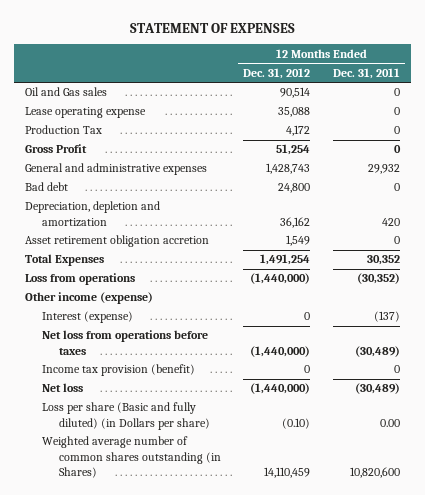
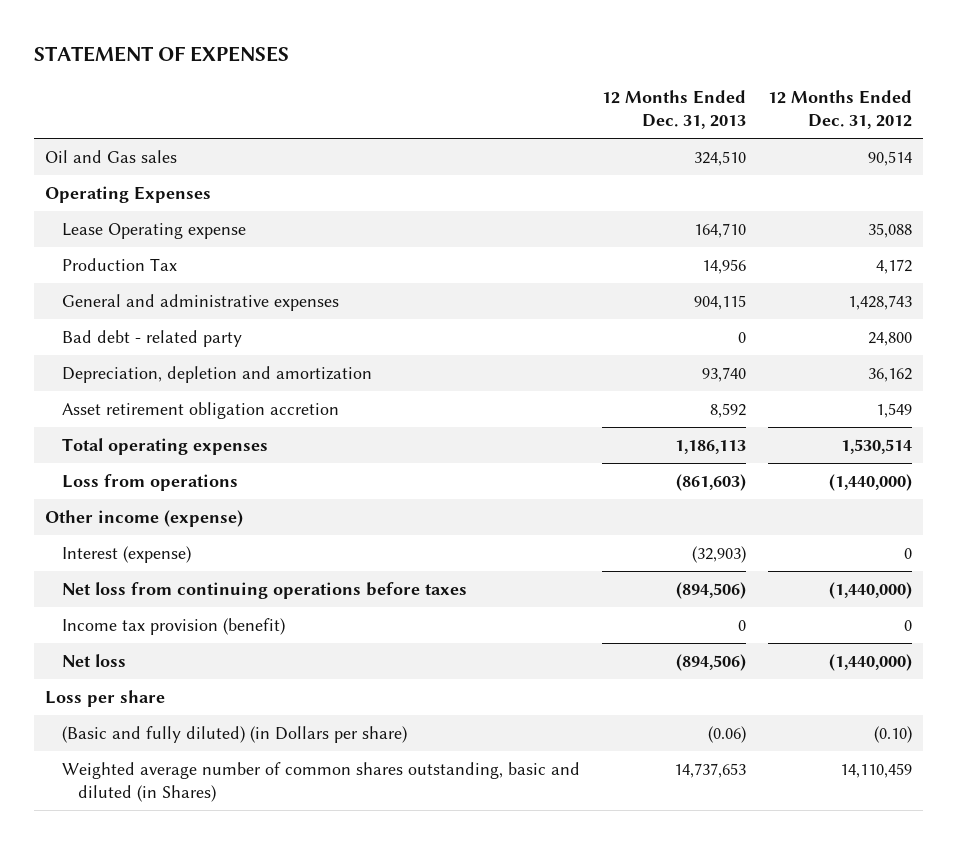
[332,67,400,79] Dec. 31, 2011 -> none
none -> [601,90,746,130] 12 Months Ended Dec. 31, 2013
none -> [44,185,211,203] Operating Expenses
[25,107,147,119] Lease operating expense -> [61,222,246,239] Lease Operating expense
[25,144,88,154] Gross Profit -> none
[25,182,69,192] Bad debt -> [61,329,242,347] Bad debt - related party
[25,254,105,267] Total Expenses -> [61,437,268,455] Total operating expenses
[260,254,311,266] 1,491,254 -> [840,438,912,454] 1,530,514
[42,330,209,355] Net loss from operations before taxes -> [61,581,467,599] Net loss from continuing operations before taxes
none -> [44,689,165,707] Loss per share
[42,402,211,430] Loss per share (Basic and fully diluted) (in Dollars per share) -> [61,725,407,743] (Basic and fully diluted) (in Dollars per share)
[42,436,222,478] Weighted average number of common shares outstanding (in Shares) -> [61,761,580,802] Weighted average number of common shares outstanding, basic and diluted (in Shares)

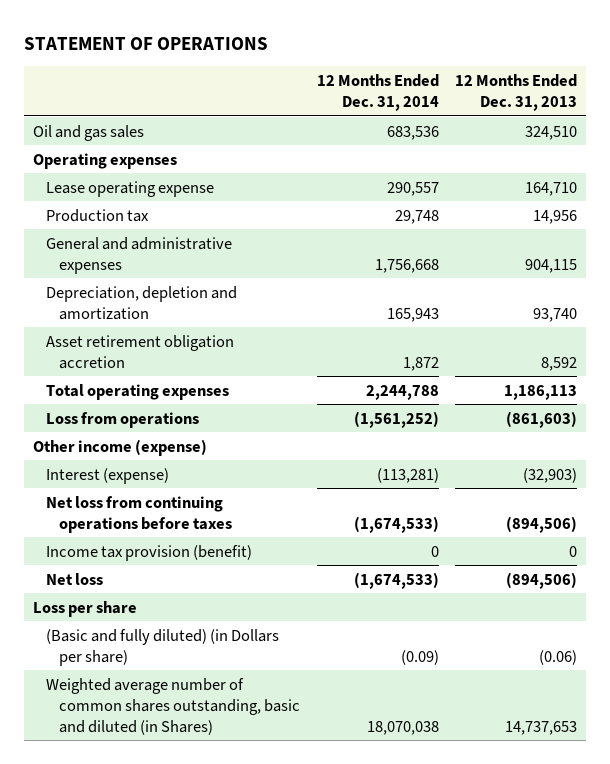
[33,46,289,63] STATEMENT OF EXPENSES -> [24,36,269,50] STATEMENT OF OPERATIONS
[767,90,912,130] 12 Months Ended Dec. 31, 2012 -> none
none -> [316,74,439,112] 12 Months Ended Dec. 31, 2014
[44,149,177,163] Oil and Gas sales -> [32,124,144,141] Oil and gas sales
[44,185,211,203] Operating Expenses -> [32,152,177,169] Operating expenses
[61,222,246,239] Lease Operating expense -> [45,180,214,197] Lease operating expense
[61,257,177,271] Production Tax -> [45,208,149,222] Production tax
[61,329,242,347] Bad debt - related party -> none

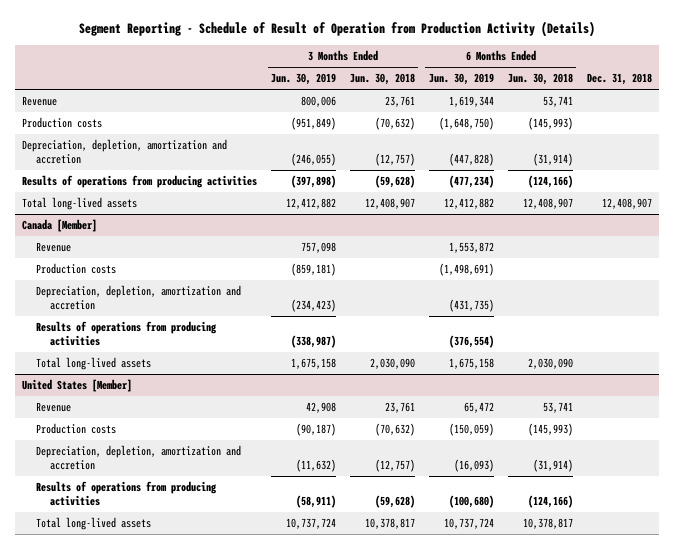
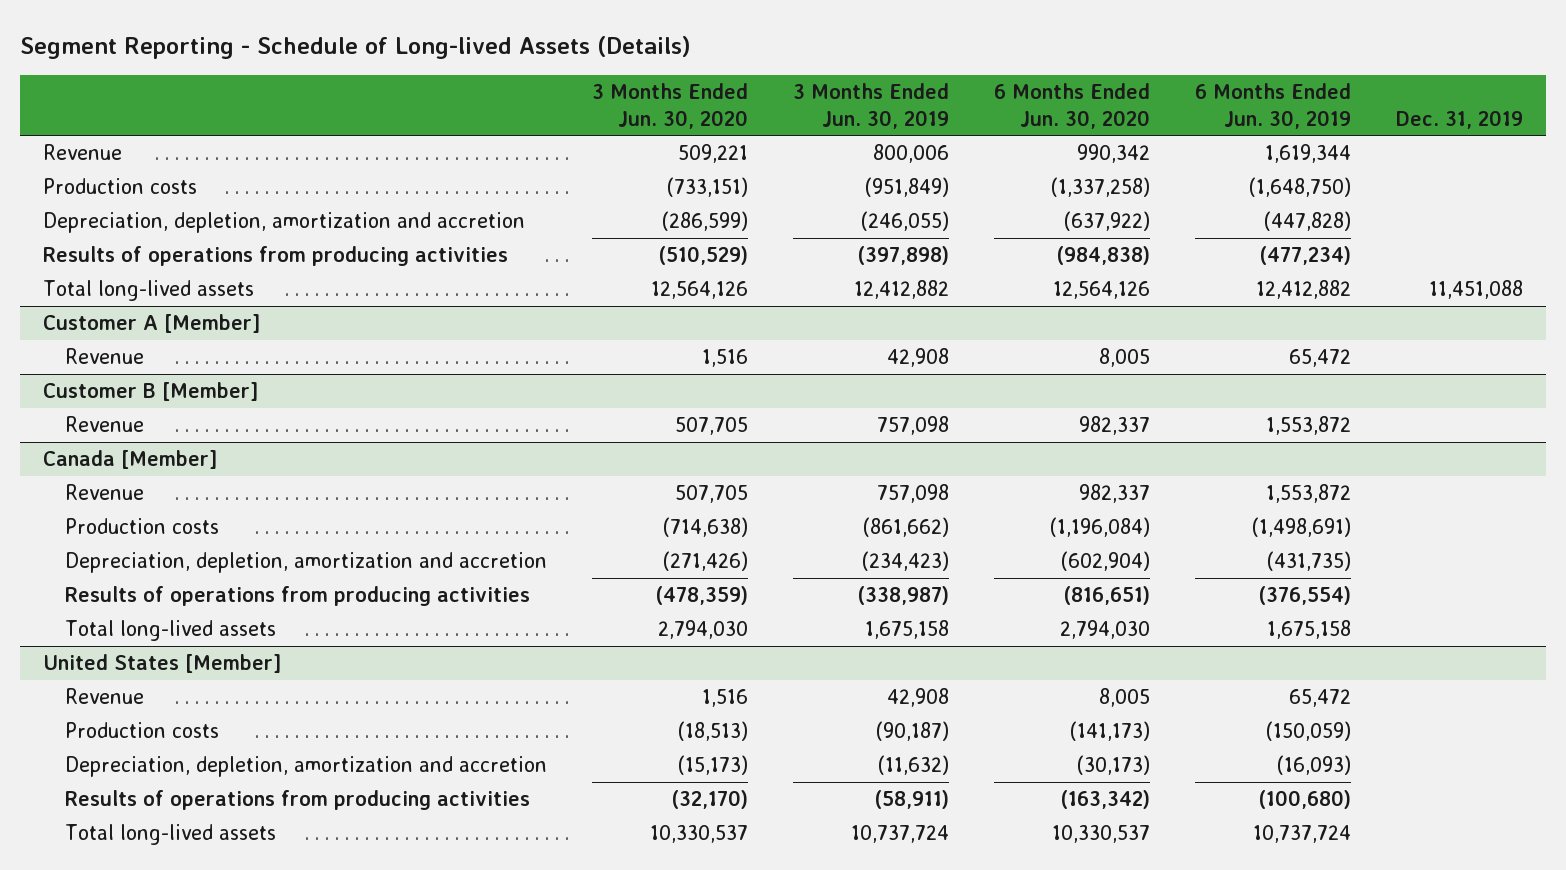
[78,21,595,38] Segment Reporting - Schedule of Result of Operation from Production Activity (Details) -> [20,35,692,59] Segment Reporting - Schedule of Long-lived Assets (Details)
[349,73,415,86] Jun. 30, 2018 -> none
[507,73,573,86] Jun. 30, 2018 -> none
[586,73,652,86] Dec. 31, 2018 -> none
none -> [591,83,748,129] 3 Months Ended Jun. 30, 2020
none -> [993,83,1150,129] 6 Months Ended Jun. 30, 2020
none -> [1396,109,1524,129] Dec. 31, 2019
none -> [42,314,260,334] Customer A [Member]
none -> [64,348,144,365] Revenue
none -> [42,382,258,402] Customer B [Member]
none -> [64,416,144,433] Revenue
[291,263,337,277] (859,181) -> [862,517,949,538] (861,662)

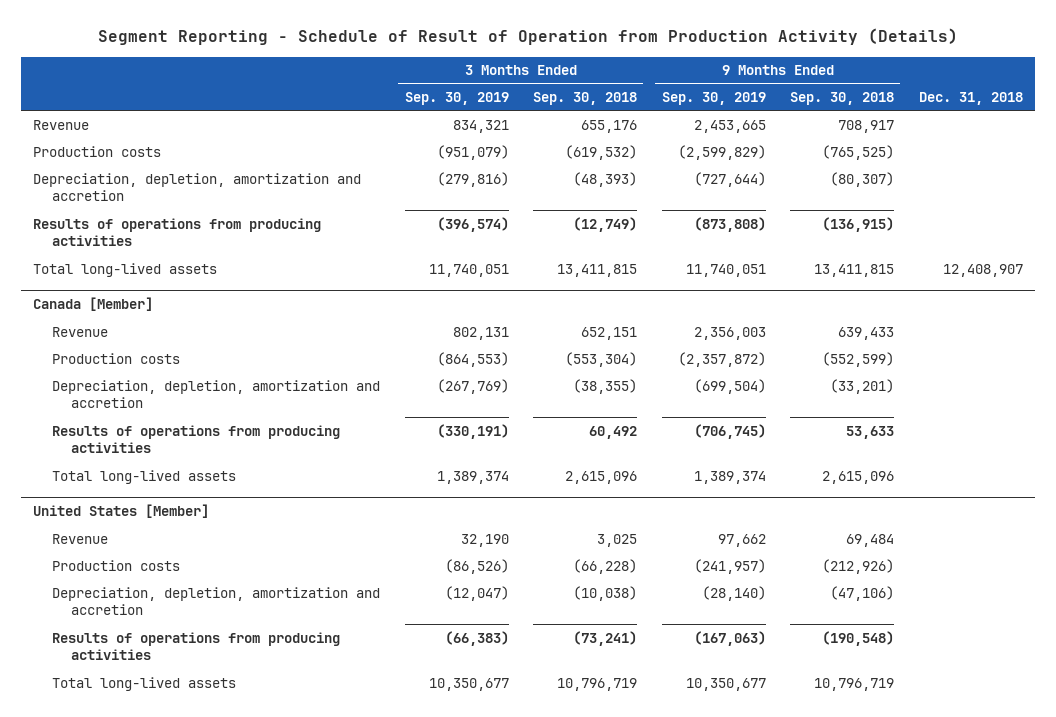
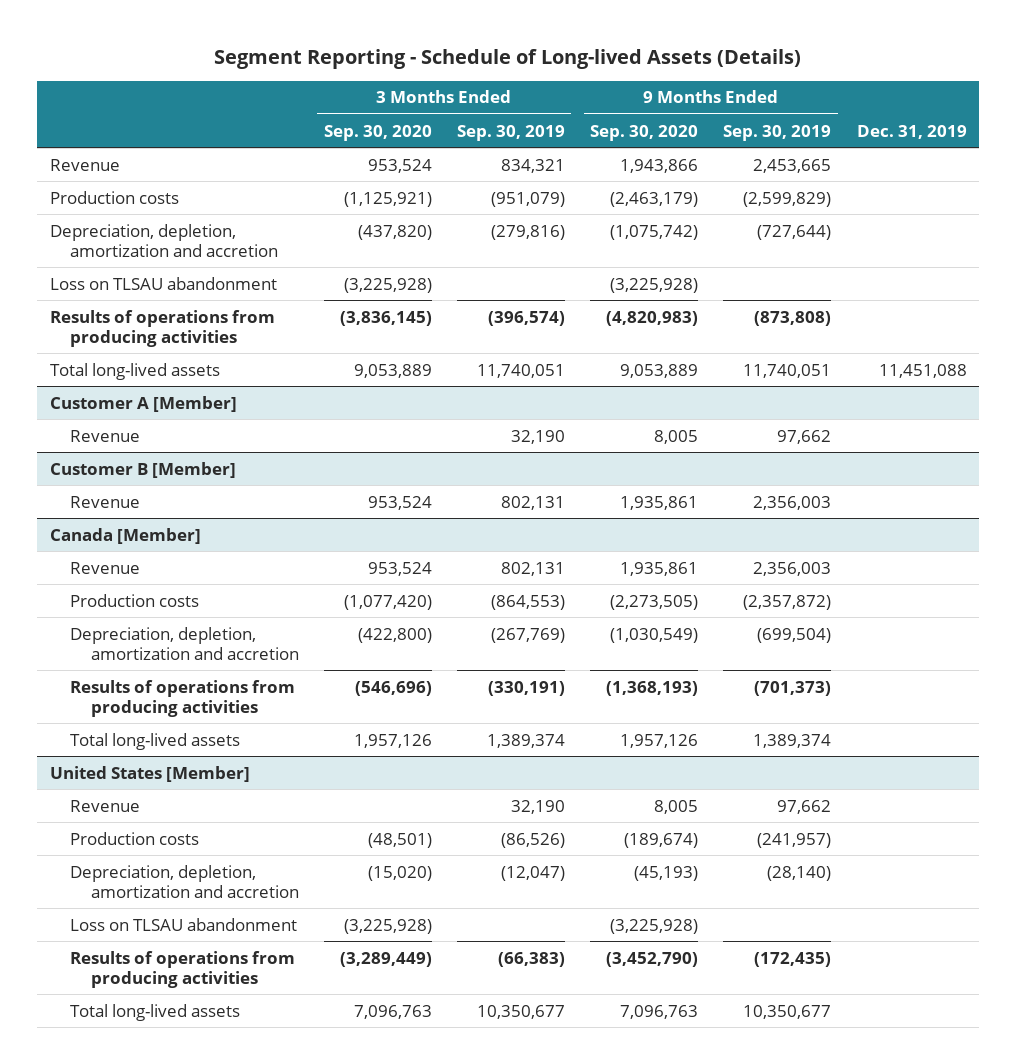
[97,28,958,46] Segment Reporting - Schedule of Result of Operation from Production Activity (Details) -> [214,48,802,69] Segment Reporting - Schedule of Long-lived Assets (Details)
[533,91,638,105] Sep. 30, 2018 -> none
[790,91,895,105] Sep. 30, 2018 -> none
[918,91,1023,105] Dec. 31, 2018 -> none
none -> [323,124,432,141] Sep. 30, 2020
none -> [590,124,699,141] Sep. 30, 2020
none -> [856,124,967,139] Dec. 31, 2019
none -> [49,276,277,290] Loss on TLSAU abandonment
none -> [49,395,237,412] Customer A [Member]
none -> [70,429,141,442] Revenue
none -> [49,461,236,478] Customer B [Member]
none -> [70,495,141,508] Revenue
[693,423,766,439] (706,745) -> [754,680,832,696] (701,373)
none -> [70,917,298,931] Loss on TLSAU abandonment
[693,630,766,646] (167,063) -> [754,951,832,967] (172,435)

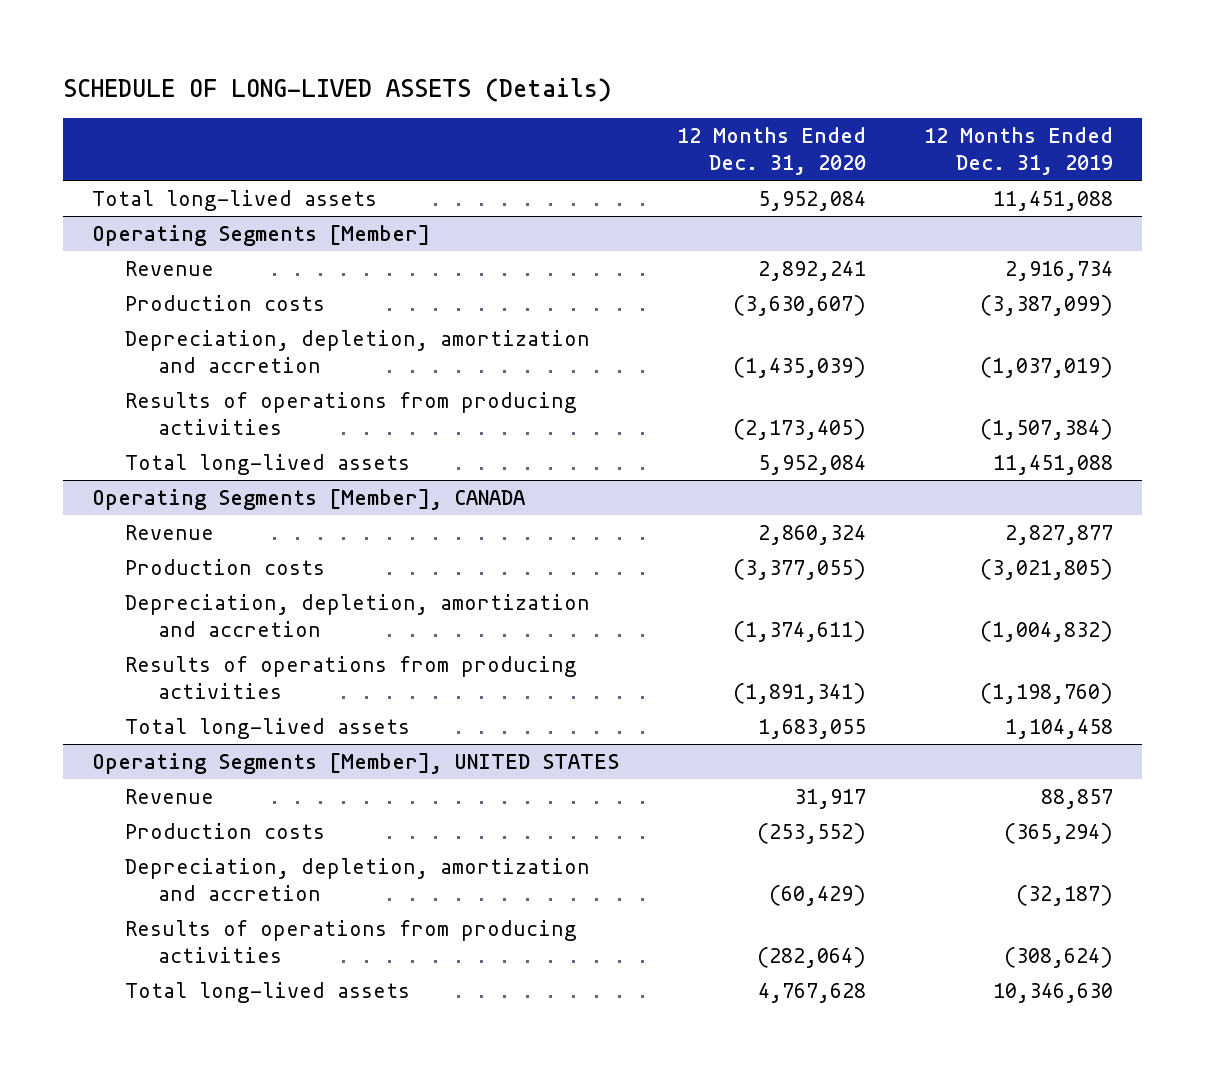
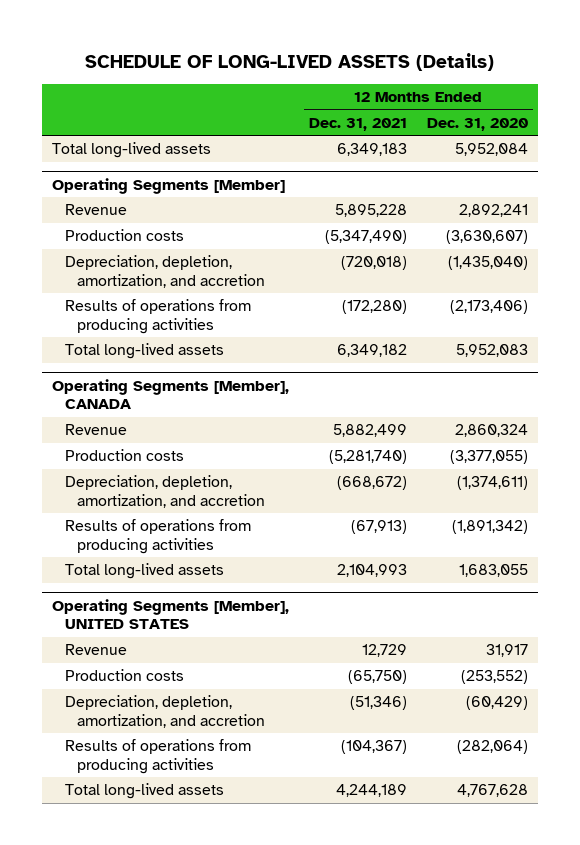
[924,127,1114,176] 12 Months Ended Dec. 31, 2019 -> none
none -> [309,117,408,131] Dec. 31, 2021
[124,330,590,373] Depreciation, depletion, amortization and accretion -> [64,255,265,289] Depreciation, depletion, amortization, and accretion
[733,356,867,378] (1,435,039) -> [447,256,528,271] (1,435,040)
[733,418,867,440] (2,173,405) -> [449,300,528,315] (2,173,406)
[758,455,867,476] 5,952,084 -> [455,344,528,358] 5,952,083
[124,594,590,637] Depreciation, depletion, amortization and accretion -> [64,475,265,509] Depreciation, depletion, amortization, and accretion
[733,682,867,704] (1,891,341) -> [451,520,528,535] (1,891,342)
[124,858,590,901] Depreciation, depletion, amortization and accretion -> [64,695,265,729] Depreciation, depletion, amortization, and accretion

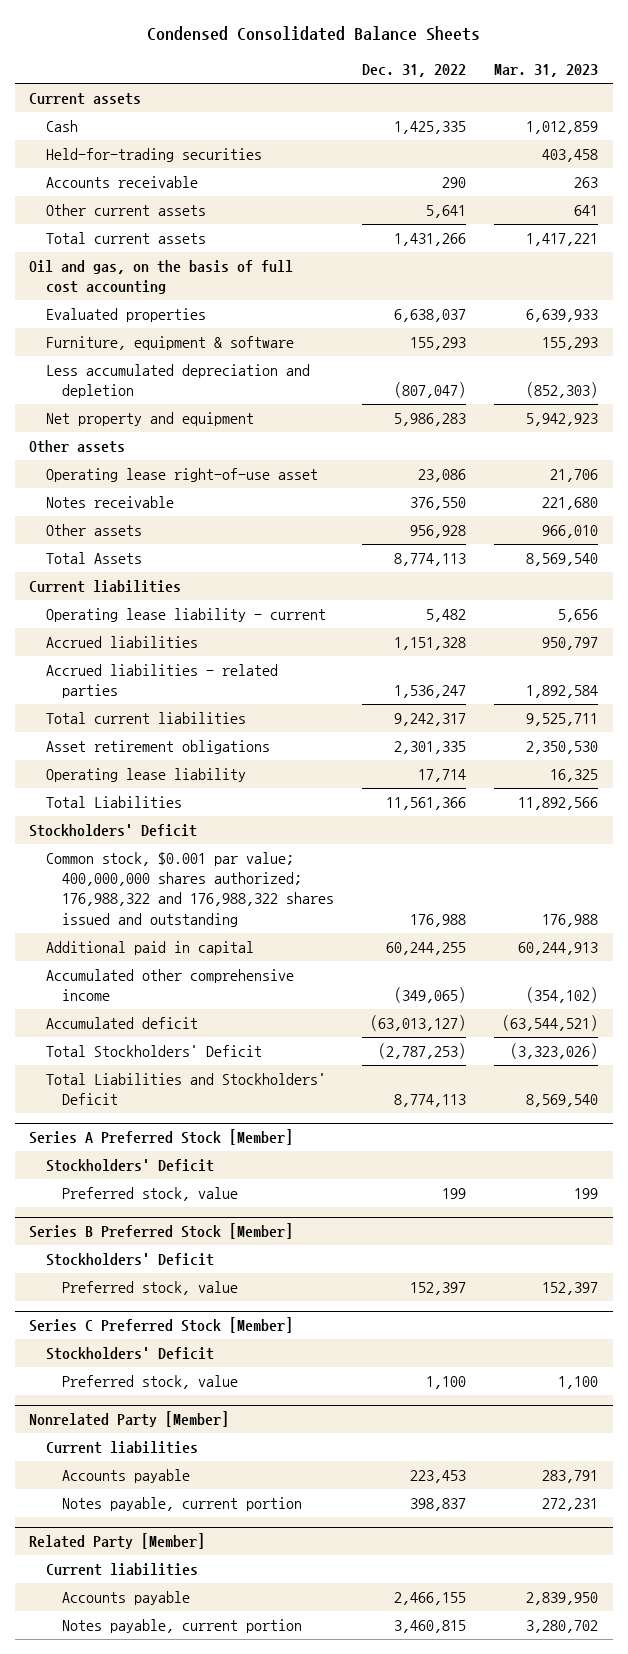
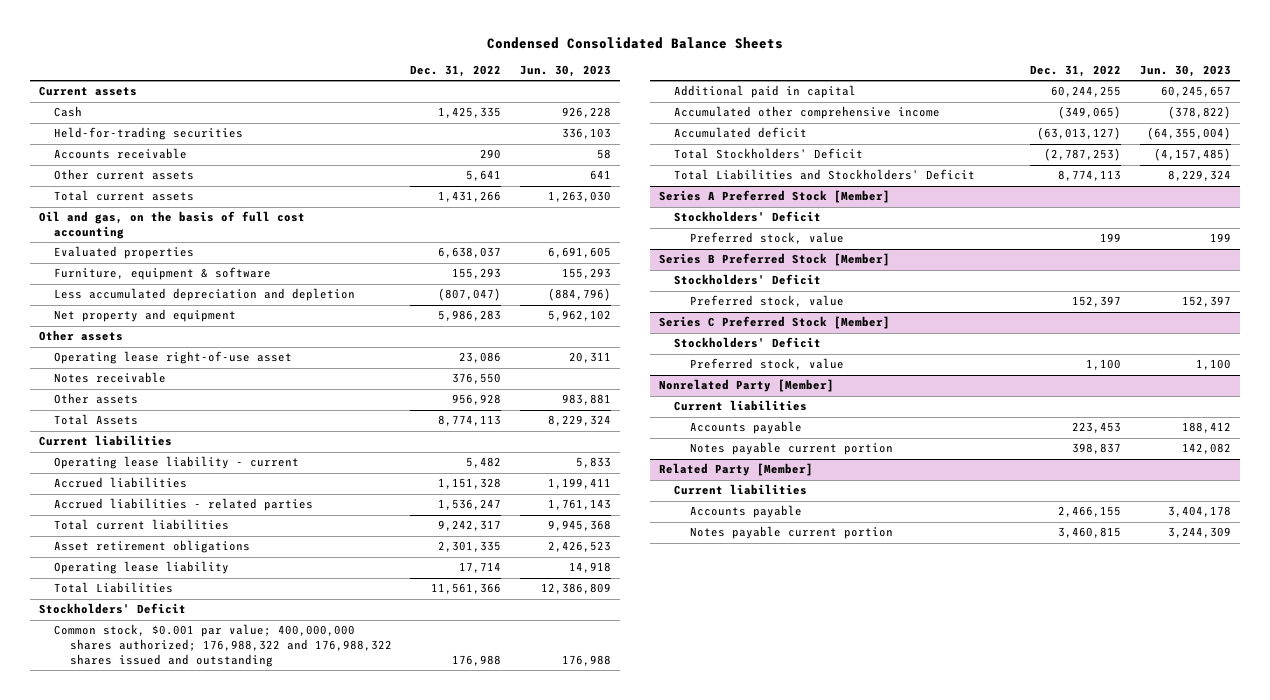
[494,64,599,78] Mar. 31, 2023 -> none
none -> [519,65,611,78] Jun. 30, 2023
[61,1496,302,1511] Notes payable, current portion -> [689,442,893,456] Notes payable current portion
[61,1618,302,1633] Notes payable, current portion -> [689,526,893,540] Notes payable current portion

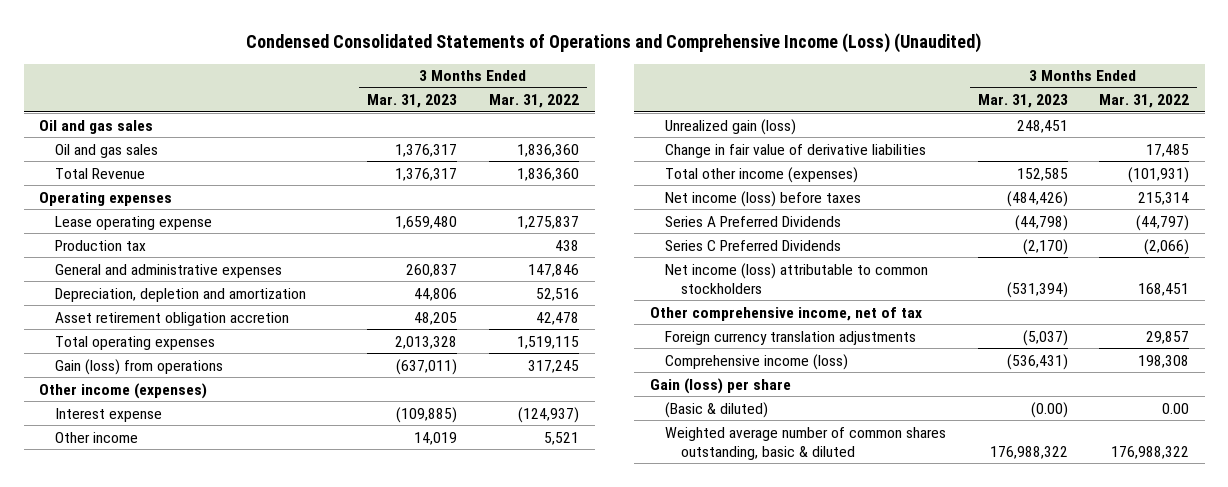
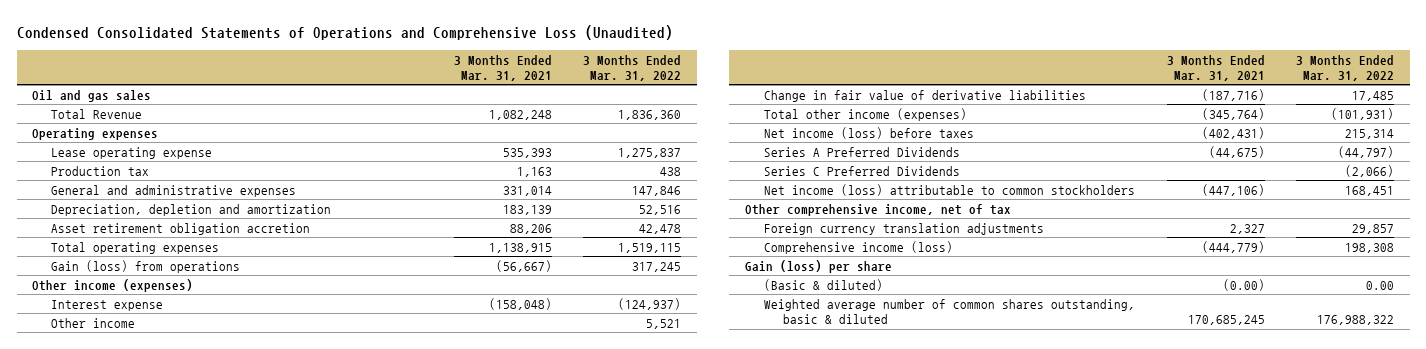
[246,33,982,54] Condensed Consolidated Statements of Operations and Comprehensive Income (Loss) (Unaudited) -> [16,24,673,40] Condensed Consolidated Statements of Operations and Comprehensive Loss (Unaudited)
[367,94,458,109] Mar. 31, 2023 -> none
none -> [453,54,552,81] 3 Months Ended Mar. 31, 2021
[54,143,158,158] Oil and gas sales -> none
[665,118,797,135] Unrealized gain (loss) -> none

